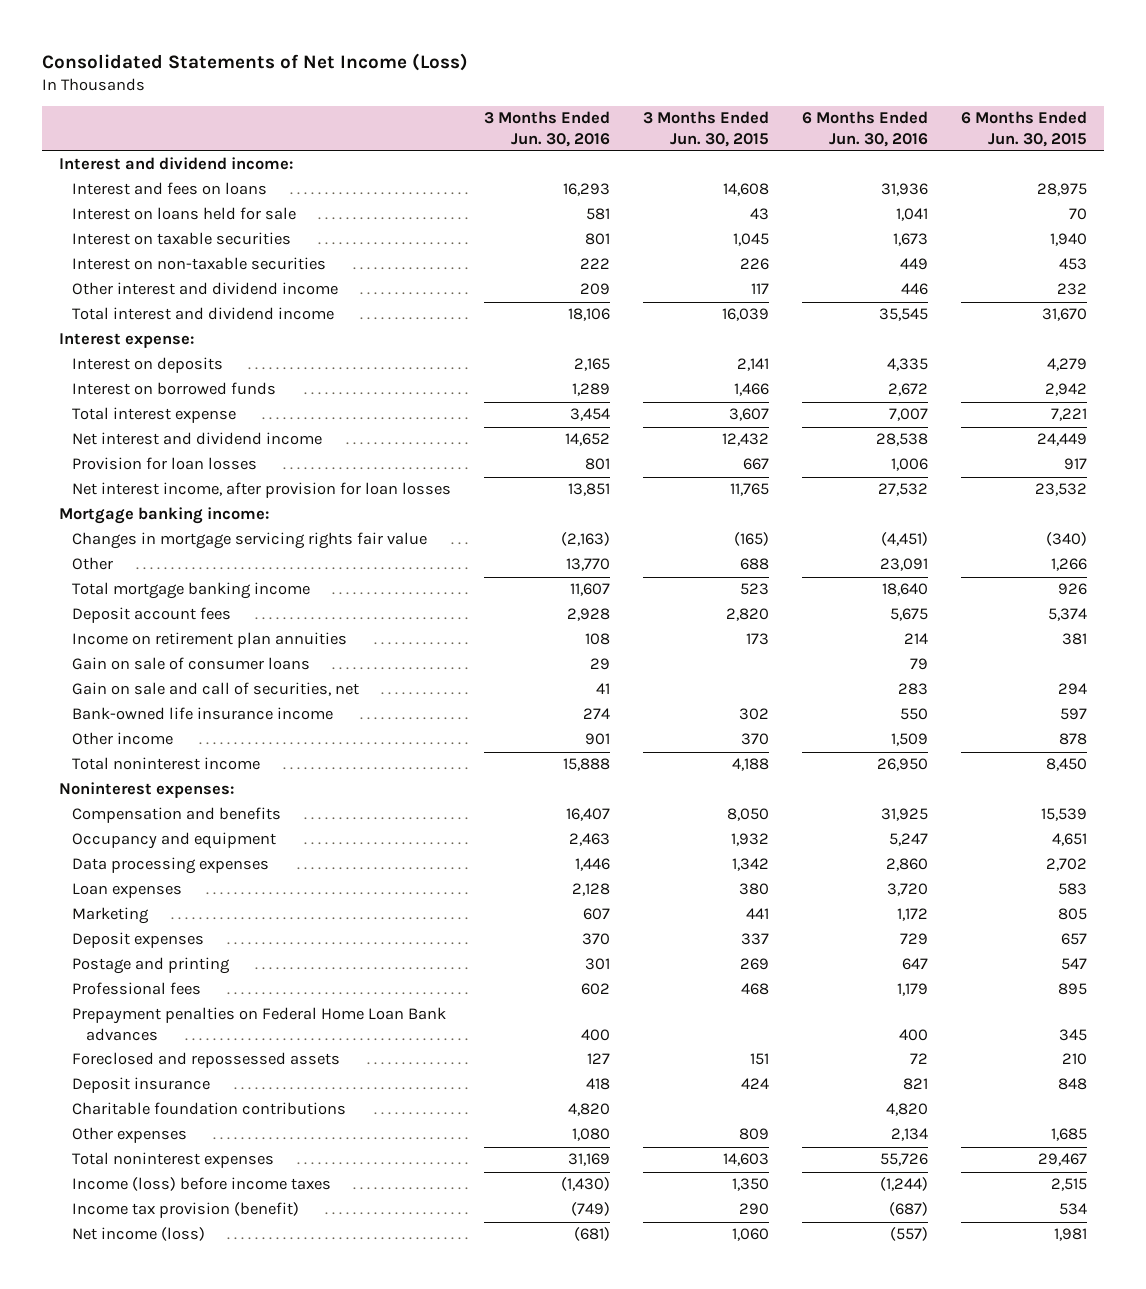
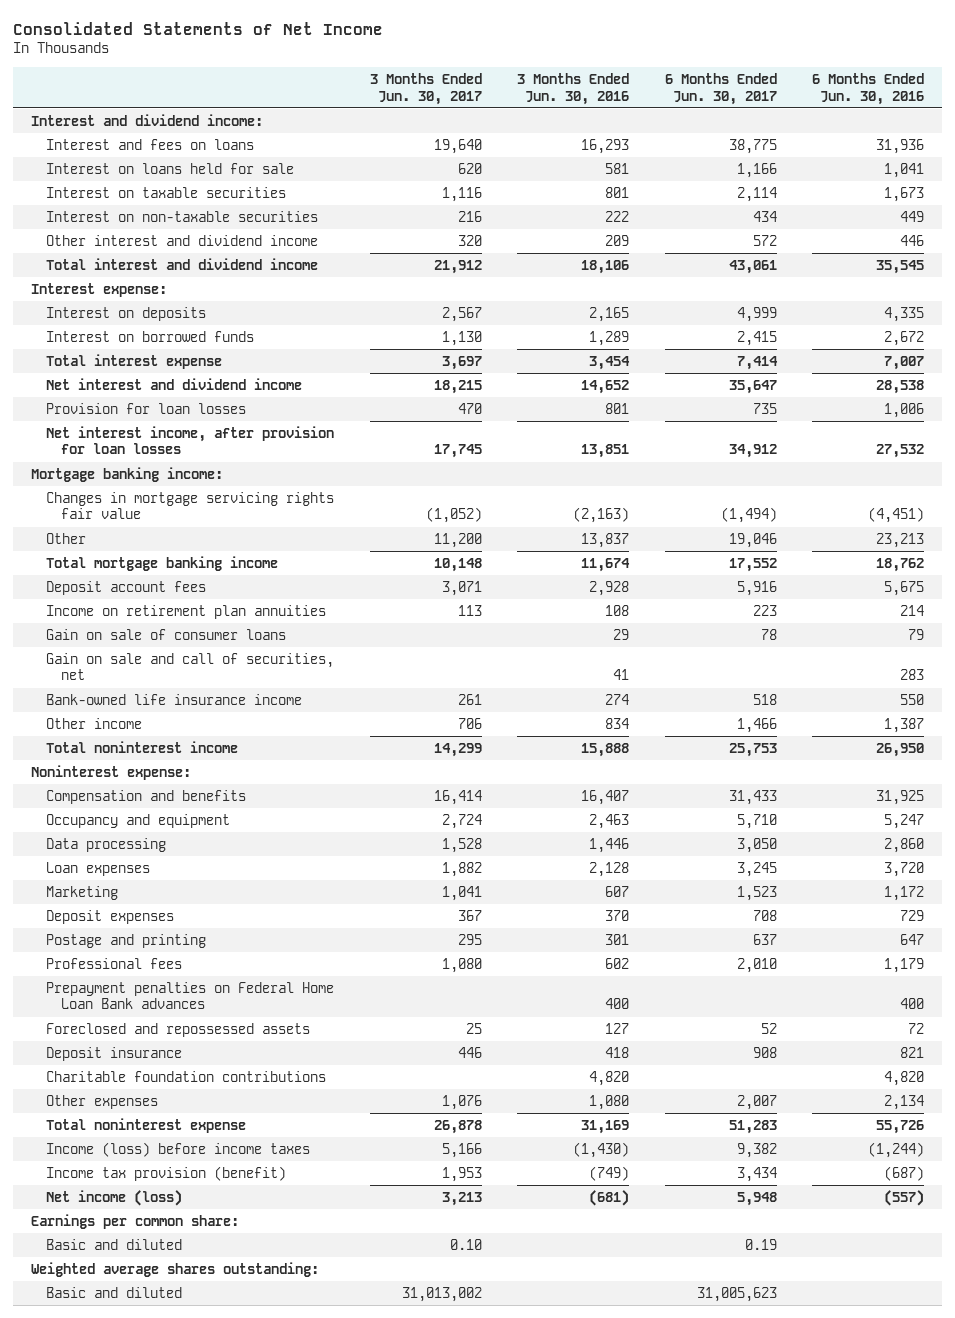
[42,52,469,71] Consolidated Statements of Net Income (Loss) -> [13,21,384,35] Consolidated Statements of Net Income
[643,111,770,147] 3 Months Ended Jun. 30, 2015 -> none
[961,111,1088,147] 6 Months Ended Jun. 30, 2015 -> none
none -> [369,72,482,105] 3 Months Ended Jun. 30, 2017
none -> [664,72,777,105] 6 Months Ended Jun. 30, 2017
[566,558,611,572] 13,770 -> [581,532,630,548] 13,837
[880,558,929,572] 23,091 -> [875,532,924,548] 23,213
[570,583,611,597] 11,607 -> [581,557,631,572] 11,674
[882,583,929,597] 18,640 -> [875,557,924,572] 18,762
[585,733,611,746] 901 -> [605,717,630,729] 834
[891,733,929,747] 1,509 -> [883,717,924,733] 1,387
[58,782,234,799] Noninterest expenses: -> [31,764,192,780] Noninterest expense:
[72,857,270,875] Data processing expenses -> [46,837,167,852] Data processing
[72,1152,275,1169] Total noninterest expenses -> [46,1117,247,1133] Total noninterest expense
none -> [31,1213,240,1229] Earnings per common share:
none -> [46,1238,183,1250] Basic and diluted
none -> [31,1261,320,1277] Weighted average shares outstanding:
none -> [46,1286,183,1298] Basic and diluted

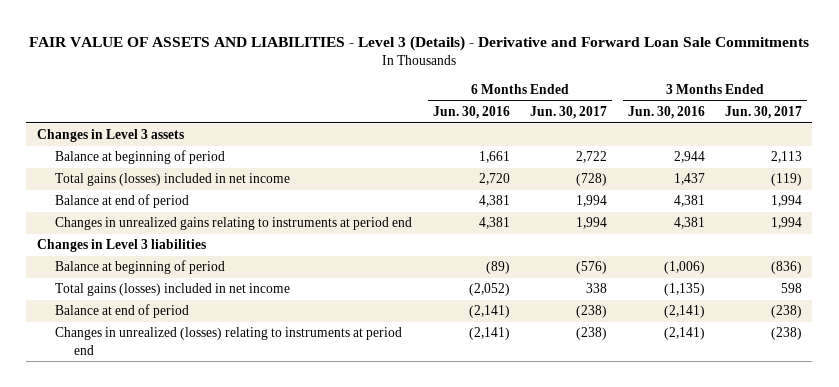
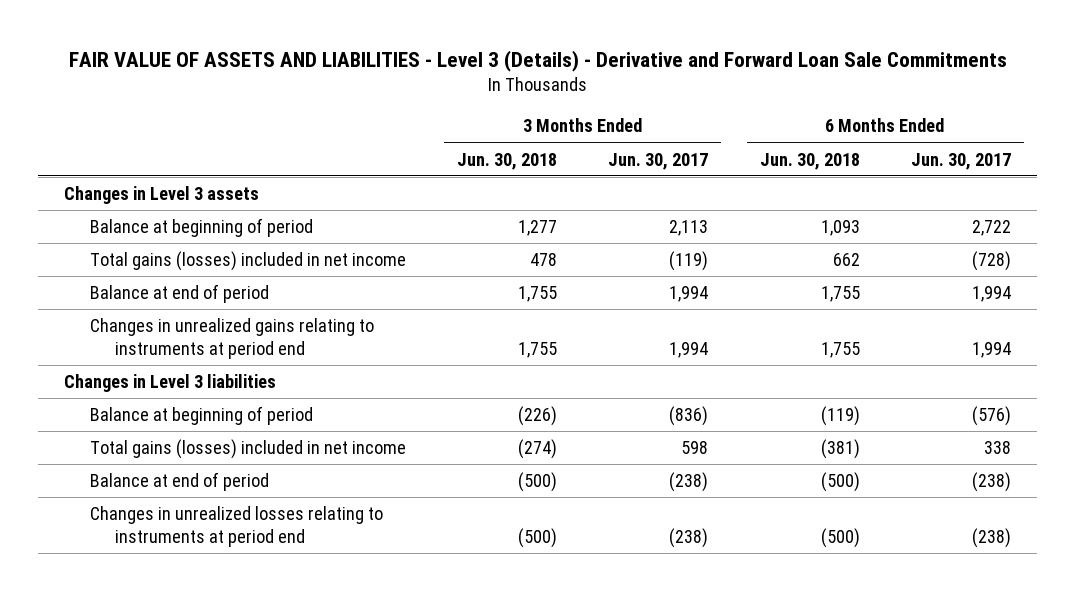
[432,106,510,120] Jun. 30, 2016 -> none
[627,106,705,120] Jun. 30, 2016 -> none
none -> [456,152,557,170] Jun. 30, 2018
none -> [759,152,860,170] Jun. 30, 2018
[55,327,403,355] Changes in unrealized (losses) relating to instruments at period end -> [89,506,383,547] Changes in unrealized losses relating to instruments at period end

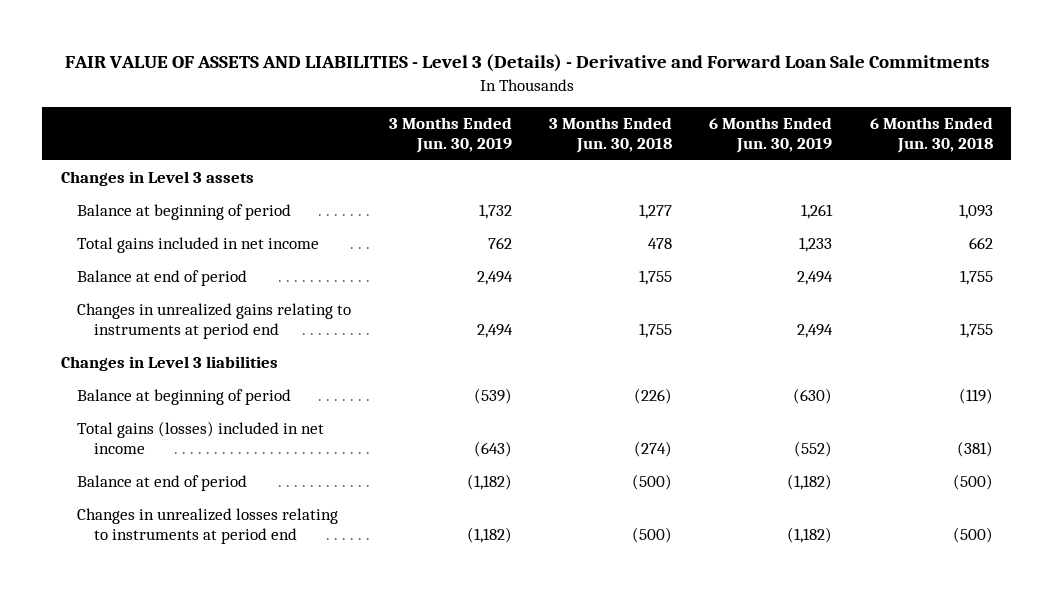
[608,152,709,170] Jun. 30, 2017 -> none
[911,152,1012,170] Jun. 30, 2017 -> none
none -> [388,117,512,154] 3 Months Ended Jun. 30, 2019
none -> [709,117,833,154] 6 Months Ended Jun. 30, 2019
[89,251,406,272] Total gains (losses) included in net income -> [77,237,320,254] Total gains included in net income

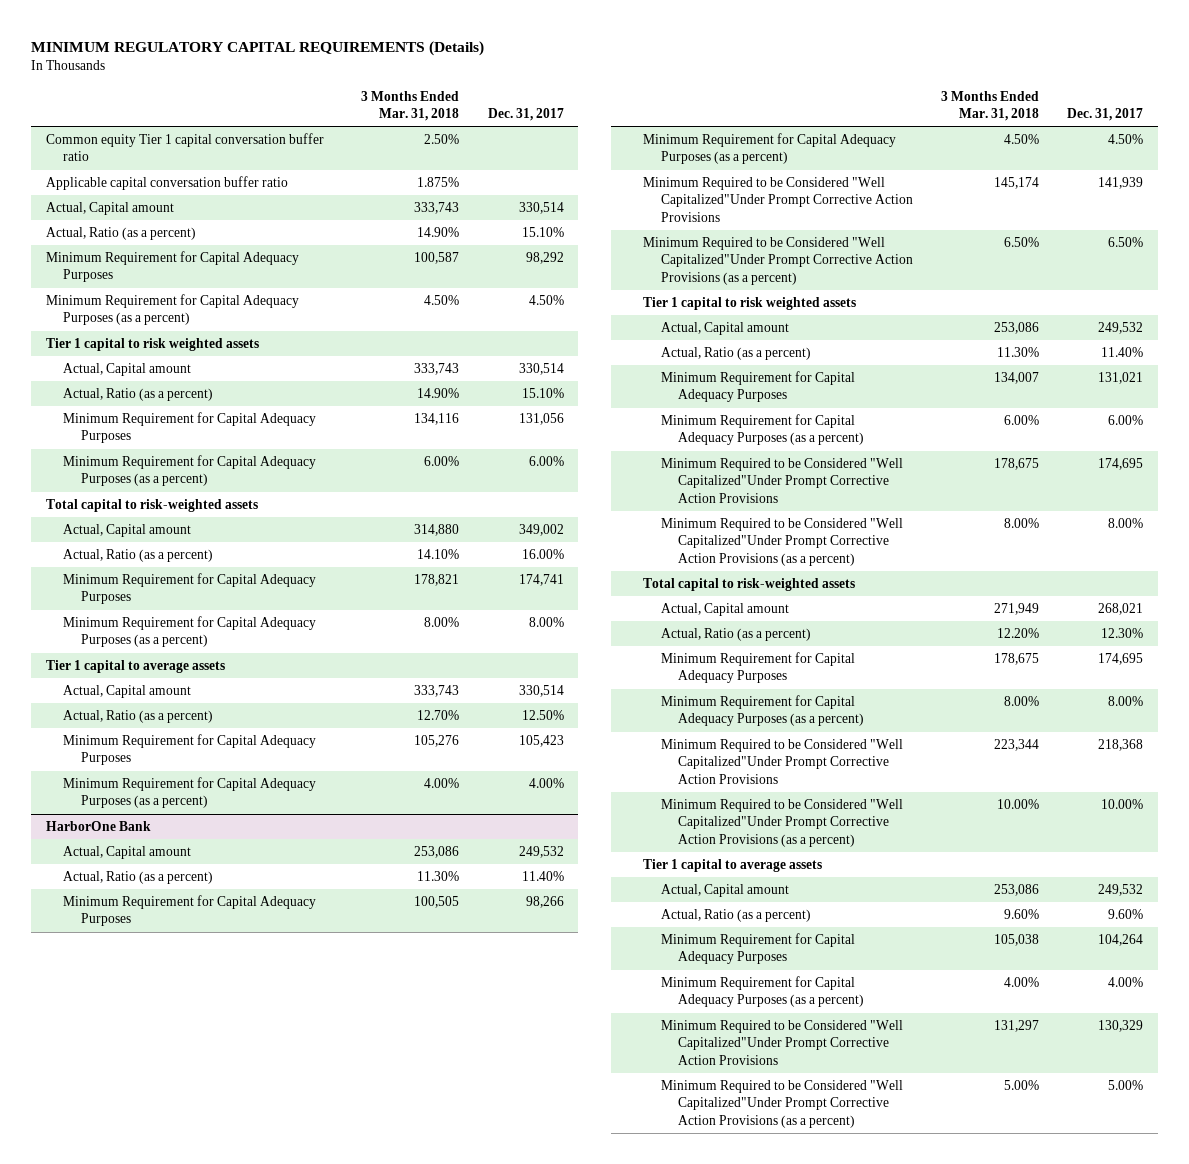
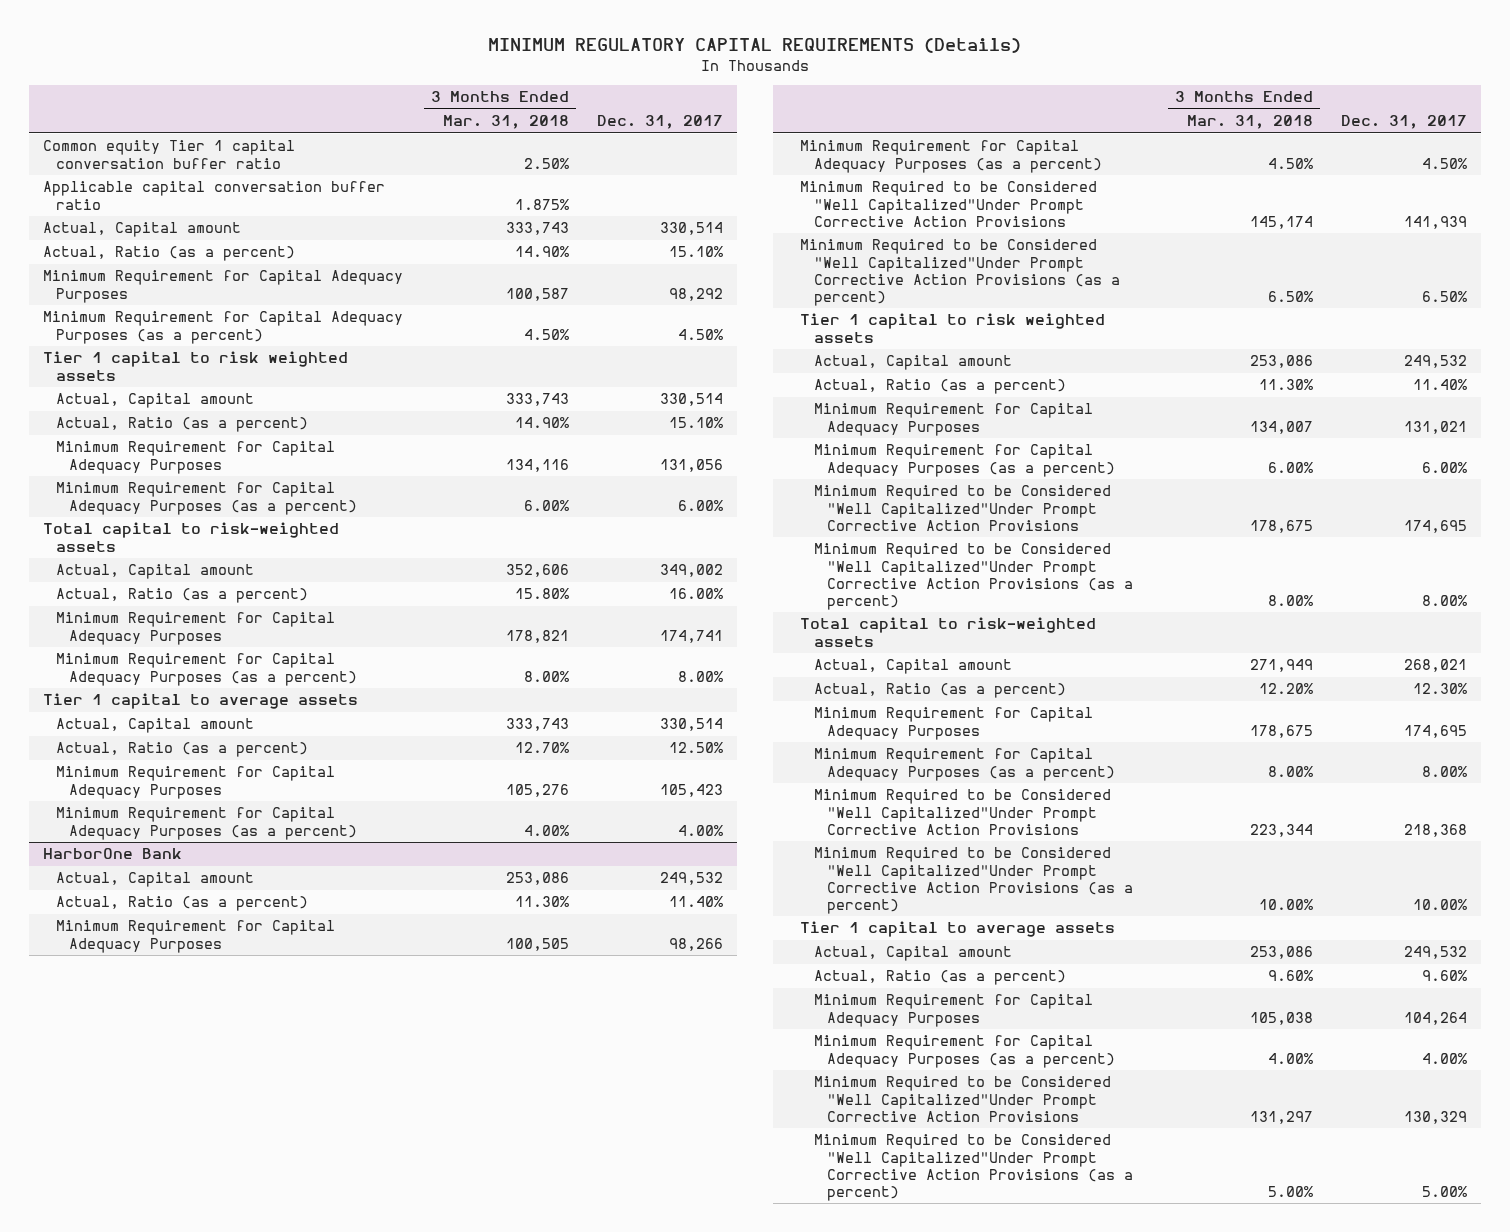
[414,523,460,536] 314,880 -> [505,564,569,578] 352,606
[417,548,460,559] 14.10% -> [514,588,569,600] 15.80%

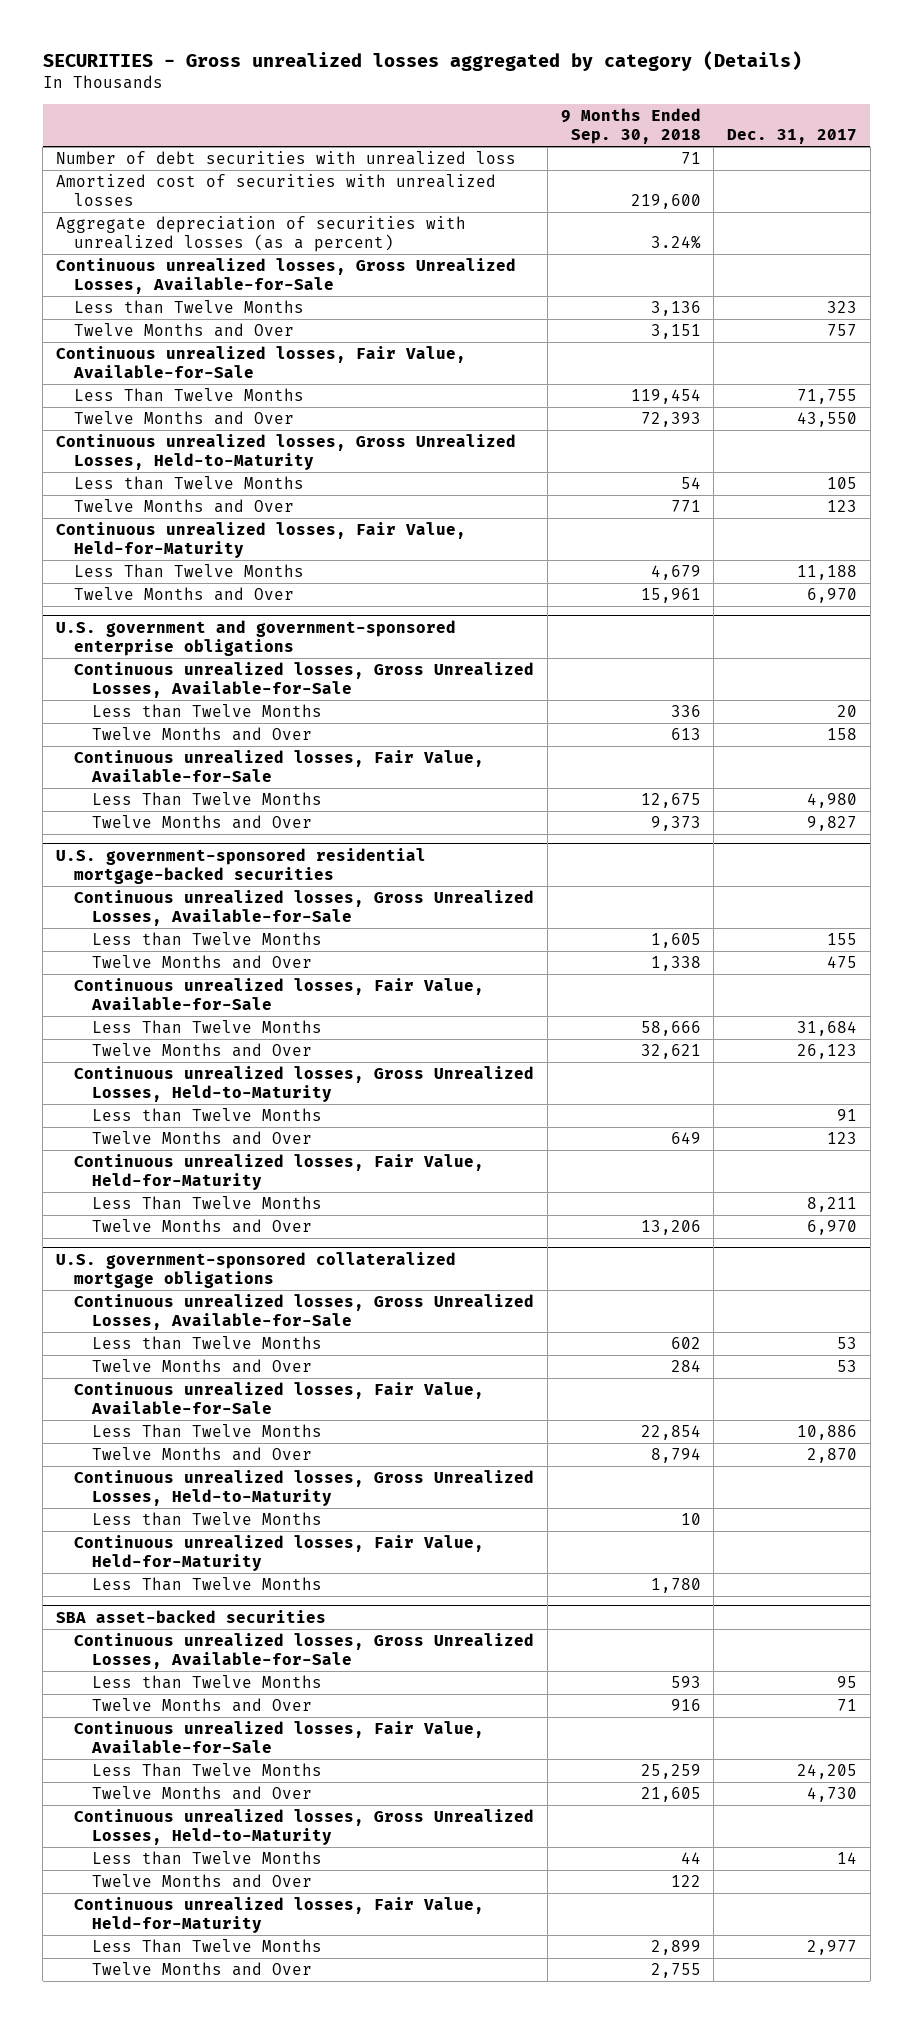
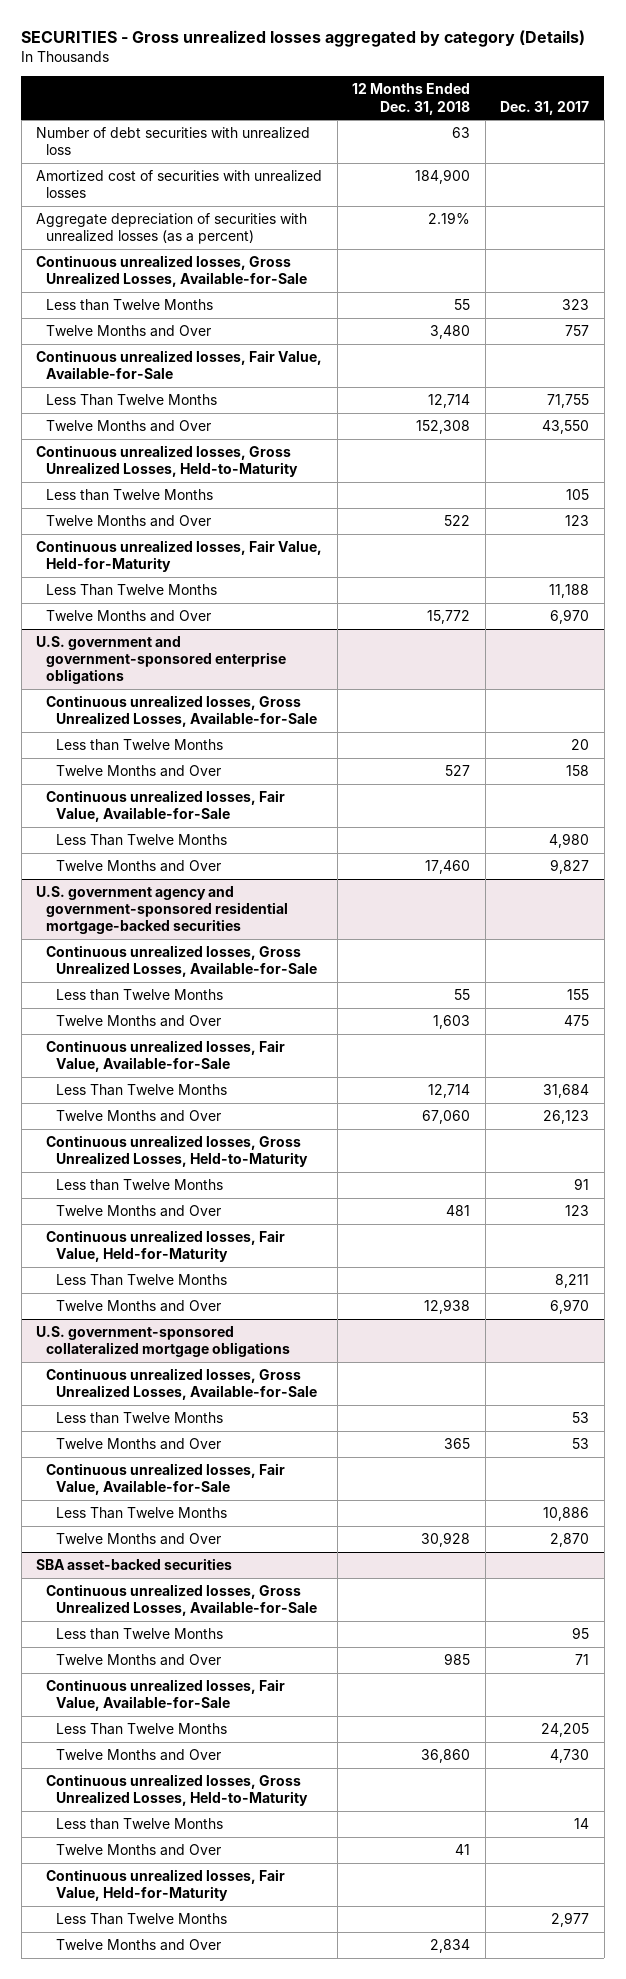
[560,107,701,144] 9 Months Ended Sep. 30, 2018 -> none
none -> [352,83,471,115] 12 Months Ended Dec. 31, 2018
[55,847,426,884] U.S. government-sponsored residential mortgage-backed securities -> [36,885,289,935] U.S. government agency and government-sponsored residential mortgage-backed securities
[74,1470,535,1507] Continuous unrealized losses, Gross Unrealized Losses, Held-to-Maturity -> none
[92,1512,323,1527] Less than Twelve Months -> none
[74,1535,485,1572] Continuous unrealized losses, Fair Value, Held-for-Maturity -> none
[92,1577,323,1592] Less Than Twelve Months -> none

